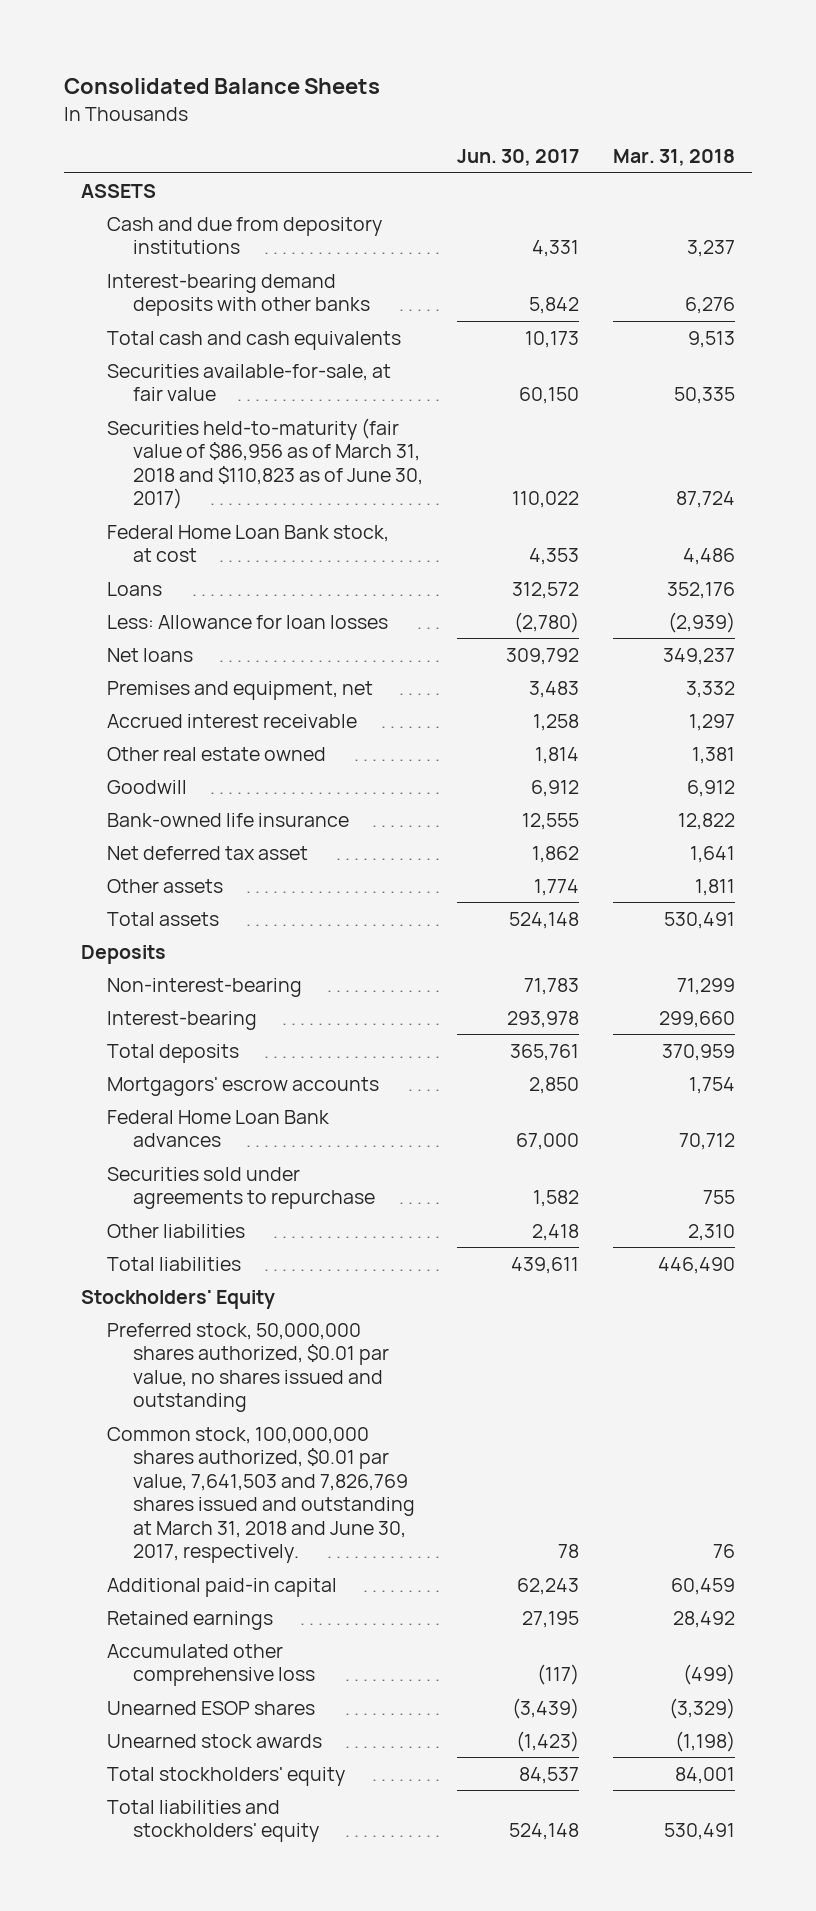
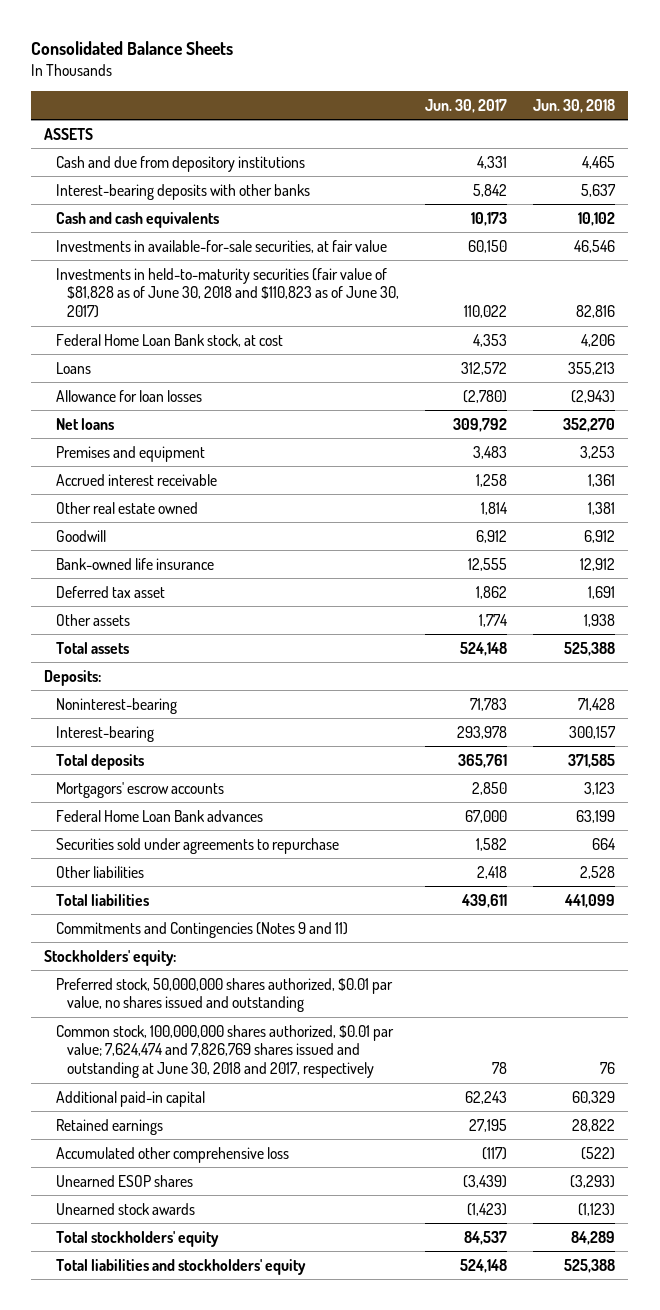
[612,149,735,167] Mar. 31, 2018 -> none
none -> [533,99,616,114] Jun. 30, 2018
[107,273,370,317] Interest-bearing demand deposits with other banks -> [55,183,310,200] Interest-bearing deposits with other banks
[107,330,402,350] Total cash and cash equivalents -> [55,211,219,228] Cash and cash equivalents
[107,363,392,402] Securities available-for-sale, at fair value -> [55,239,387,253] Investments in available-for-sale securities, at fair value
[107,417,423,510] Securities held-to-maturity (fair value of $86,956 as of March 31, 2018 and $110,823 as of June 30, 2017) -> [55,267,400,319] Investments in held-to-maturity securities (fair value of $81,828 as of June 30, 2018 and $110,823 as of June 30, 2017)
[107,614,389,629] Less: Allowance for loan losses -> [55,389,202,402] Allowance for loan losses
[107,680,374,700] Premises and equipment, net -> [55,445,205,462] Premises and equipment
[107,845,309,860] Net deferred tax asset -> [55,585,165,598] Deferred tax asset
[81,944,167,964] Deposits -> [44,669,102,686] Deposits:
[107,977,303,997] Non-interest-bearing -> [55,697,177,714] Noninterest-bearing
none -> [55,921,348,938] Commitments and Contingencies (Notes 9 and 11)
[81,1289,276,1309] Stockholders' Equity -> [44,949,177,966] Stockholders' equity:
[107,1426,415,1564] Common stock, 100,000,000 shares authorized, $0.01 par value, 7,641,503 and 7,826,769 shares issued and outstanding at March 31, 2018 and June 30, 2017, respectively. -> [55,1024,394,1079] Common stock, 100,000,000 shares authorized, $0.01 par value; 7,624,474 and 7,826,769 shares issued and outstanding at June 30, 2018 and 2017, respectively

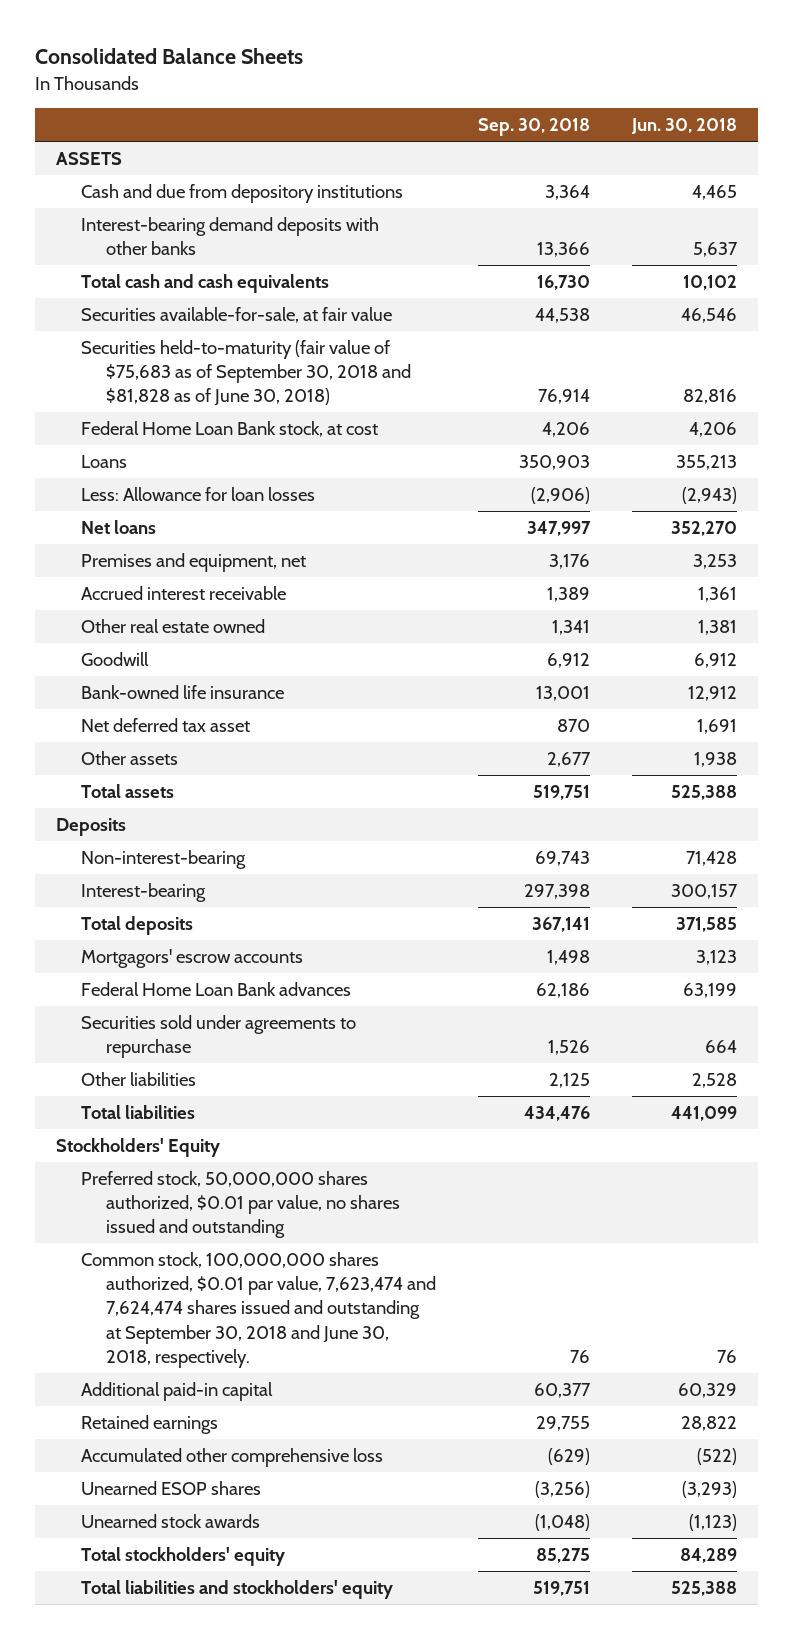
[425,99,508,114] Jun. 30, 2017 -> none
none -> [478,118,591,137] Sep. 30, 2018
[55,183,310,200] Interest-bearing deposits with other banks -> [81,216,380,256] Interest-bearing demand deposits with other banks
[55,211,219,228] Cash and cash equivalents -> [81,273,330,293] Total cash and cash equivalents
[55,239,387,253] Investments in available-for-sale securities, at fair value -> [81,306,393,323] Securities available-for-sale, at fair value
[55,267,400,319] Investments in held-to-maturity securities (fair value of $81,828 as of June 30, 2018 and $110,823 as of June 30, 2017) -> [81,339,411,407] Securities held-to-maturity (fair value of $75,683 as of September 30, 2018 and $81,828 as of June 30, 2018)
[55,389,202,402] Allowance for loan losses -> [81,486,316,501] Less: Allowance for loan losses
[55,445,205,462] Premises and equipment -> [81,552,307,572] Premises and equipment, net
[55,585,165,598] Deferred tax asset -> [81,717,251,732] Net deferred tax asset
[44,669,102,686] Deposits: -> [56,817,127,836] Deposits
[55,697,177,714] Noninterest-bearing -> [81,849,247,869] Non-interest-bearing
[55,921,348,938] Commitments and Contingencies (Notes 9 and 11) -> none
[44,949,177,966] Stockholders' equity: -> [56,1137,221,1157] Stockholders' Equity
[55,1024,394,1079] Common stock, 100,000,000 shares authorized, $0.01 par value; 7,624,474 and 7,826,769 shares issued and outstanding at June 30, 2018 and 2017, respectively -> [81,1251,436,1368] Common stock, 100,000,000 shares authorized, $0.01 par value, 7,623,474 and 7,624,474 shares issued and outstanding at September 30, 2018 and June 30, 2018, respectively.

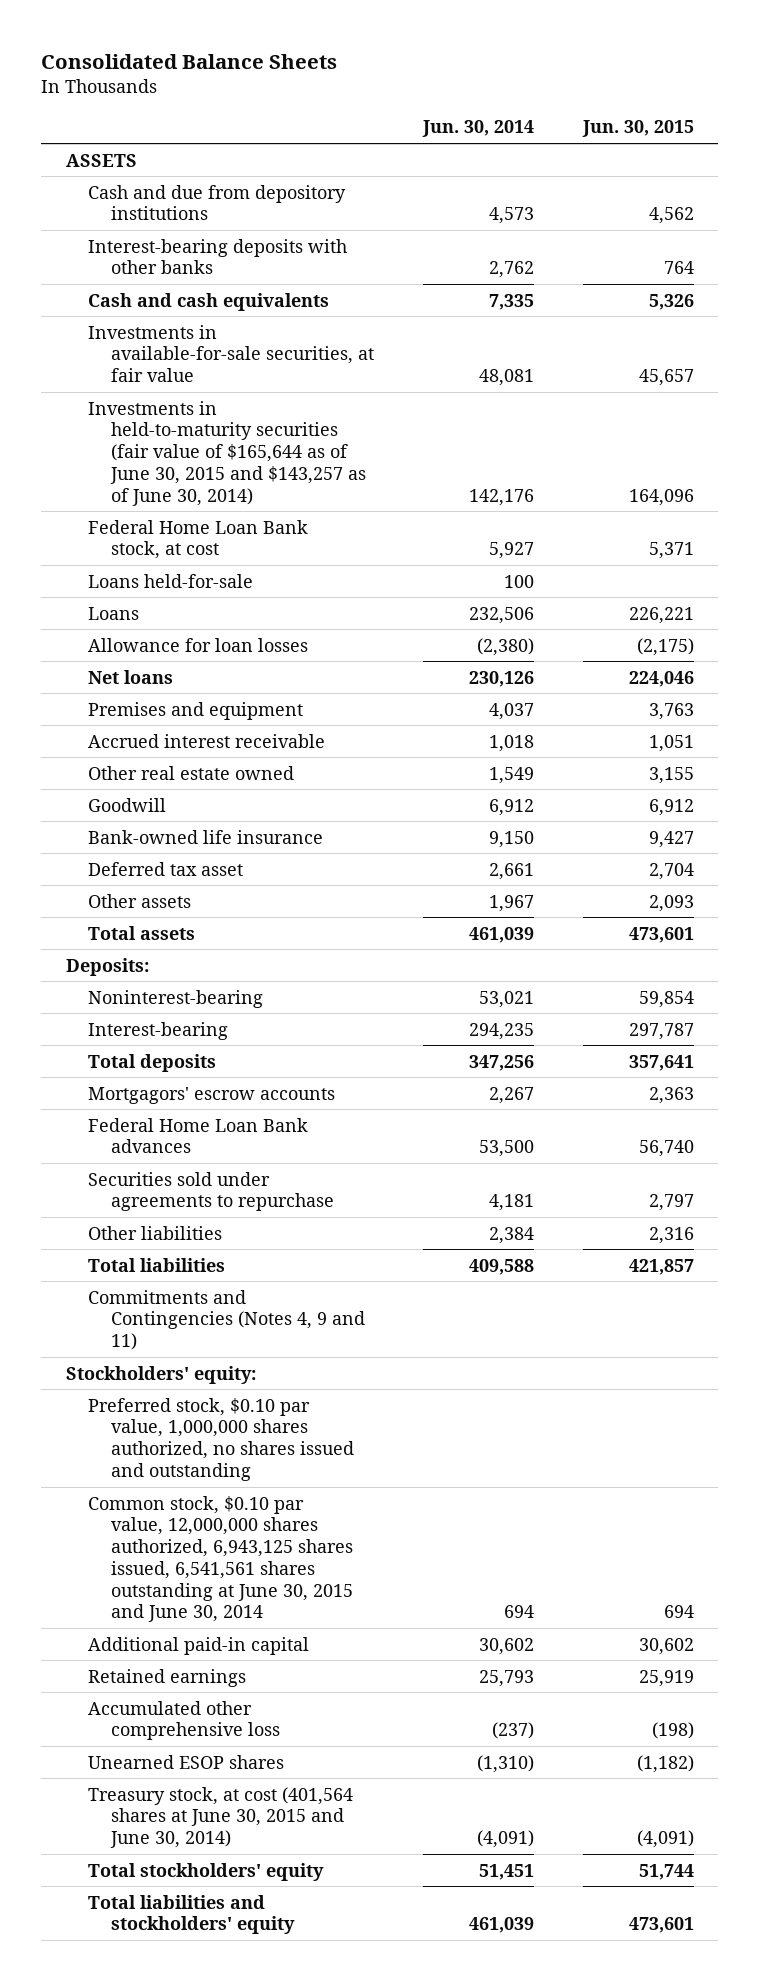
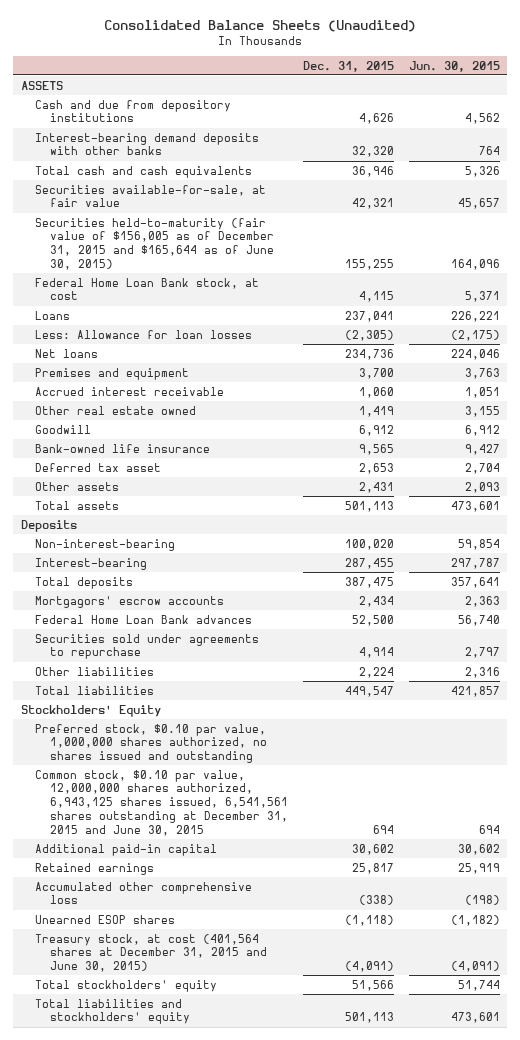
[41,54,338,70] Consolidated Balance Sheets -> [104,20,417,33] Consolidated Balance Sheets (Unaudited)
[421,120,534,138] Jun. 30, 2014 -> none
none -> [302,60,394,72] Dec. 31, 2015
[88,238,348,275] Interest-bearing deposits with other banks -> [35,132,260,156] Interest-bearing demand deposits with other banks
[88,292,330,311] Cash and cash equivalents -> [35,165,253,178] Total cash and cash equivalents
[88,324,374,383] Investments in available-for-sale securities, at fair value -> [35,184,267,208] Securities available-for-sale, at fair value
[88,400,366,506] Investments in held-to-maturity securities (fair value of $165,644 as of June 30, 2015 and $143,257 as of June 30, 2014) -> [35,217,275,271] Securities held-to-maturity (fair value of $156,005 as of December 31, 2015 and $165,644 as of June 30, 2015)
[88,573,254,588] Loans held-for-sale -> none
[88,637,309,652] Allowance for loan losses -> [35,329,253,339] Less: Allowance for loan losses
[65,957,149,976] Deposits: -> [20,519,77,532] Deposits
[88,989,264,1008] Noninterest-bearing -> [35,538,176,551] Non-interest-bearing
[88,1289,365,1351] Commitments and Contingencies (Notes 4, 9 and 11) -> none
[65,1365,256,1384] Stockholders' equity: -> [20,704,161,717] Stockholders' Equity
[88,1495,353,1623] Common stock, $0.10 par value, 12,000,000 shares authorized, 6,943,125 shares issued, 6,541,561 shares outstanding at June 30, 2015 and June 30, 2014 -> [35,769,289,837] Common stock, $0.10 par value, 12,000,000 shares authorized, 6,943,125 shares issued, 6,541,561 shares outstanding at December 31, 2015 and June 30, 2015
[88,1786,354,1849] Treasury stock, at cost (401,564 shares at June 30, 2015 and June 30, 2014) -> [35,933,268,973] Treasury stock, at cost (401,564 shares at December 31, 2015 and June 30, 2015)

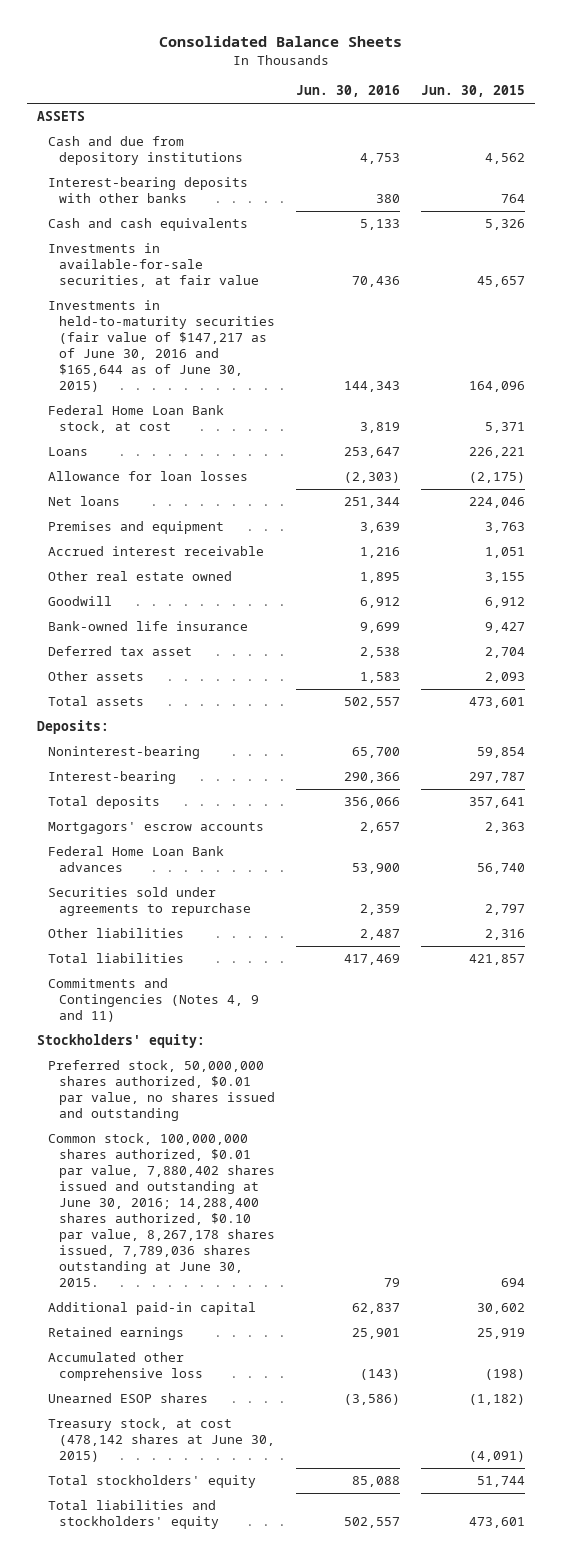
[104,20,417,33] Consolidated Balance Sheets (Unaudited) -> [159,36,403,48] Consolidated Balance Sheets
[302,60,394,72] Dec. 31, 2015 -> none
none -> [296,85,401,98] Jun. 30, 2016
[35,132,260,156] Interest-bearing demand deposits with other banks -> [48,177,249,204] Interest-bearing deposits with other banks
[35,165,253,178] Total cash and cash equivalents -> [48,218,249,232] Cash and cash equivalents
[35,184,267,208] Securities available-for-sale, at fair value -> [48,243,260,288] Investments in available-for-sale securities, at fair value
[35,217,275,271] Securities held-to-maturity (fair value of $156,005 as of December 31, 2015 and $165,644 as of June 30, 2015) -> [48,300,276,393] Investments in held-to-maturity securities (fair value of $147,217 as of June 30, 2016 and $165,644 as of June 30, 2015)
[35,329,253,339] Less: Allowance for loan losses -> [48,471,249,482] Allowance for loan losses
[20,519,77,532] Deposits -> [37,720,110,735] Deposits:
[35,538,176,551] Non-interest-bearing -> [48,746,201,760] Noninterest-bearing
none -> [48,978,260,1023] Commitments and Contingencies (Notes 4, 9 and 11)
[20,704,161,717] Stockholders' Equity -> [37,1034,206,1049] Stockholders' equity:
[35,723,268,764] Preferred stock, $0.10 par value, 1,000,000 shares authorized, no shares issued and outstanding -> [48,1060,276,1122] Preferred stock, 50,000,000 shares authorized, $0.01 par value, no shares issued and outstanding
[35,769,289,837] Common stock, $0.10 par value, 12,000,000 shares authorized, 6,943,125 shares issued, 6,541,561 shares outstanding at December 31, 2015 and June 30, 2015 -> [48,1133,276,1288] Common stock, 100,000,000 shares authorized, $0.01 par value, 7,880,402 shares issued and outstanding at June 30, 2016; 14,288,400 shares authorized, $0.10 par value, 8,267,178 shares issued, 7,789,036 shares outstanding at June 30, 2015.
[35,933,268,973] Treasury stock, at cost (401,564 shares at December 31, 2015 and June 30, 2015) -> [48,1418,276,1463] Treasury stock, at cost (478,142 shares at June 30, 2015)

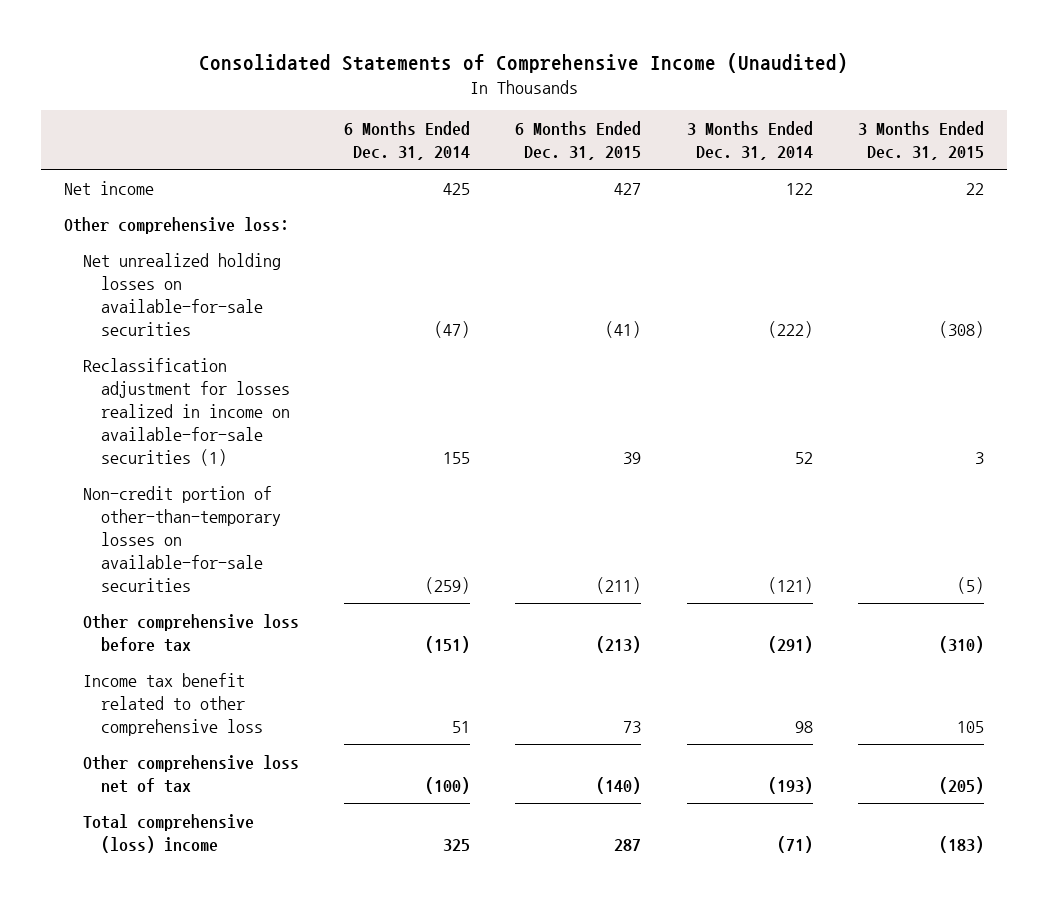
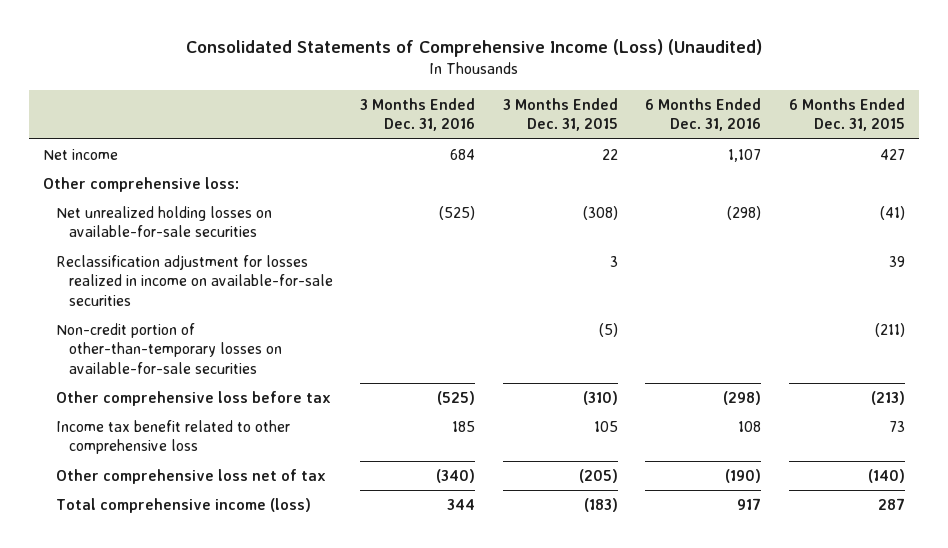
[199,52,849,73] Consolidated Statements of Comprehensive Income (Unaudited) -> [186,39,763,58] Consolidated Statements of Comprehensive Income (Loss) (Unaudited)
[344,120,471,160] 6 Months Ended Dec. 31, 2014 -> none
[686,120,813,160] 3 Months Ended Dec. 31, 2014 -> none
none -> [360,97,476,132] 3 Months Ended Dec. 31, 2016
none -> [645,97,762,132] 6 Months Ended Dec. 31, 2016
[82,357,291,466] Reclassification adjustment for losses realized in income on available-for-sale securities (1) -> [55,254,333,306] Reclassification adjustment for losses realized in income on available-for-sale securities
[82,813,254,853] Total comprehensive (loss) income -> [55,497,311,513] Total comprehensive income (loss)

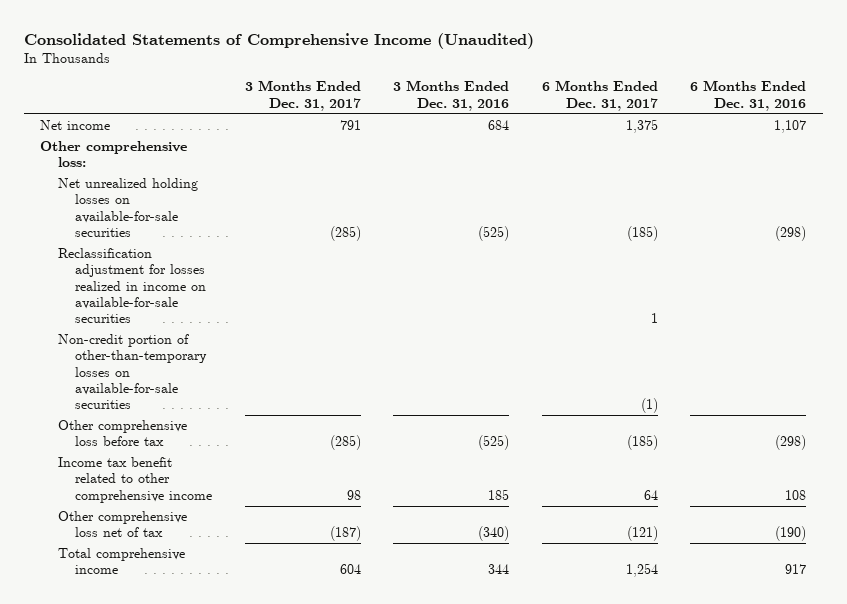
[186,39,763,58] Consolidated Statements of Comprehensive Income (Loss) (Unaudited) -> [24,32,535,49] Consolidated Statements of Comprehensive Income (Unaudited)
[502,97,618,132] 3 Months Ended Dec. 31, 2015 -> none
[789,97,906,132] 6 Months Ended Dec. 31, 2015 -> none
none -> [244,80,361,111] 3 Months Ended Dec. 31, 2017
none -> [541,80,658,111] 6 Months Ended Dec. 31, 2017
[55,419,290,455] Income tax benefit related to other comprehensive loss -> [57,457,213,503] Income tax benefit related to other comprehensive income
[55,497,311,513] Total comprehensive income (loss) -> [57,548,185,575] Total comprehensive income

